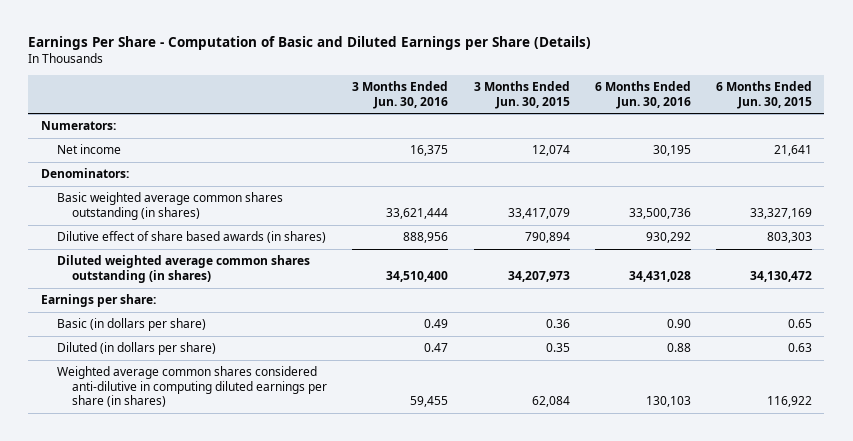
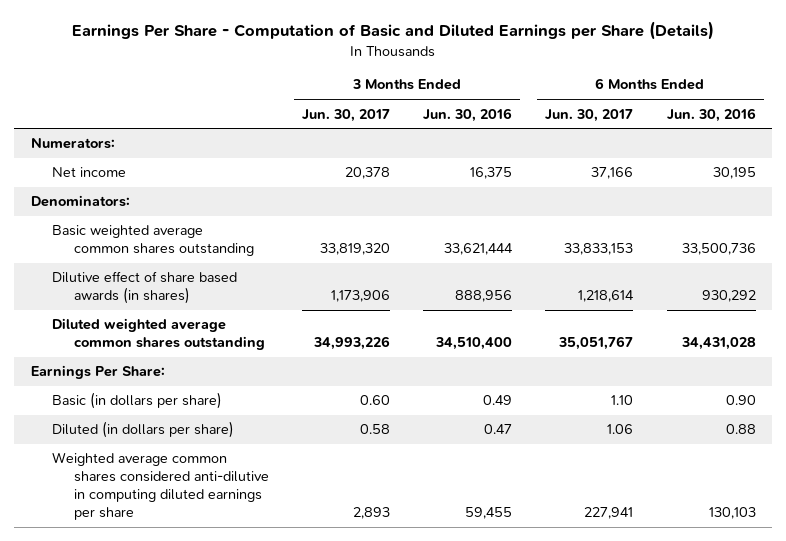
[473,80,570,109] 3 Months Ended Jun. 30, 2015 -> none
[715,80,812,109] 6 Months Ended Jun. 30, 2015 -> none
none -> [301,108,390,122] Jun. 30, 2017
none -> [545,108,634,122] Jun. 30, 2017
[56,192,283,220] Basic weighted average common shares outstanding (in shares) -> [52,225,254,257] Basic weighted average common shares outstanding
[56,255,310,283] Diluted weighted average common shares outstanding (in shares) -> [52,318,265,351] Diluted weighted average common shares outstanding
[40,294,156,308] Earnings per share: -> [30,365,165,380] Earnings Per Share:
[56,366,328,408] Weighted average common shares considered anti-dilutive in computing diluted earnings per share (in shares) -> [52,452,269,520] Weighted average common shares considered anti-dilutive in computing diluted earnings per share

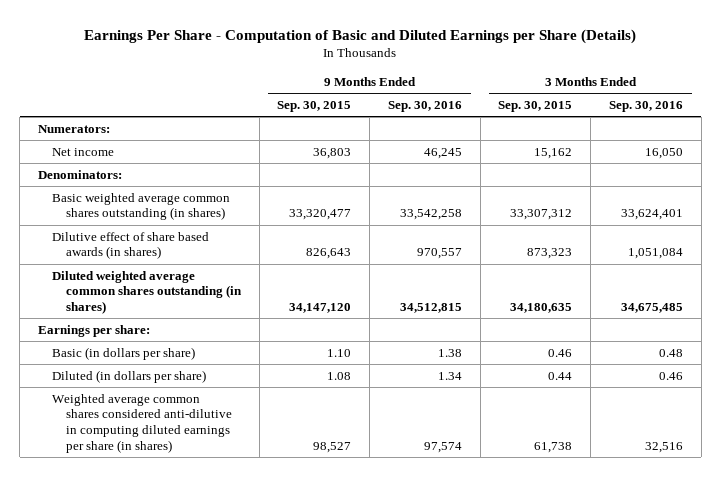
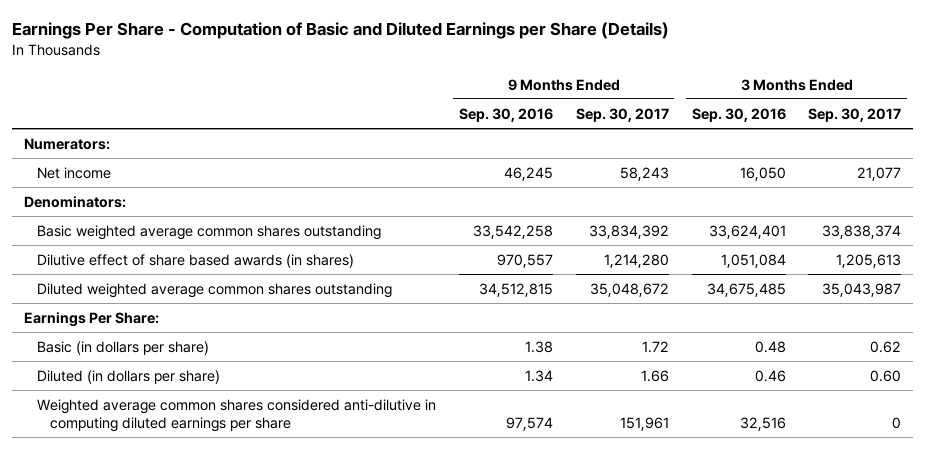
[277,101,352,113] Sep. 30, 2015 -> none
[498,101,573,113] Sep. 30, 2015 -> none
none -> [575,107,669,122] Sep. 30, 2017
none -> [808,107,902,122] Sep. 30, 2017
[51,192,230,221] Basic weighted average common shares outstanding (in shares) -> [36,224,381,240] Basic weighted average common shares outstanding
[51,270,242,314] Diluted weighted average common shares outstanding (in shares) -> [36,282,392,298] Diluted weighted average common shares outstanding
[37,324,150,337] Earnings per share: -> [23,311,159,327] Earnings Per Share:
[51,393,232,453] Weighted average common shares considered anti-dilutive in computing diluted earnings per share (in shares) -> [36,398,436,432] Weighted average common shares considered anti-dilutive in computing diluted earnings per share

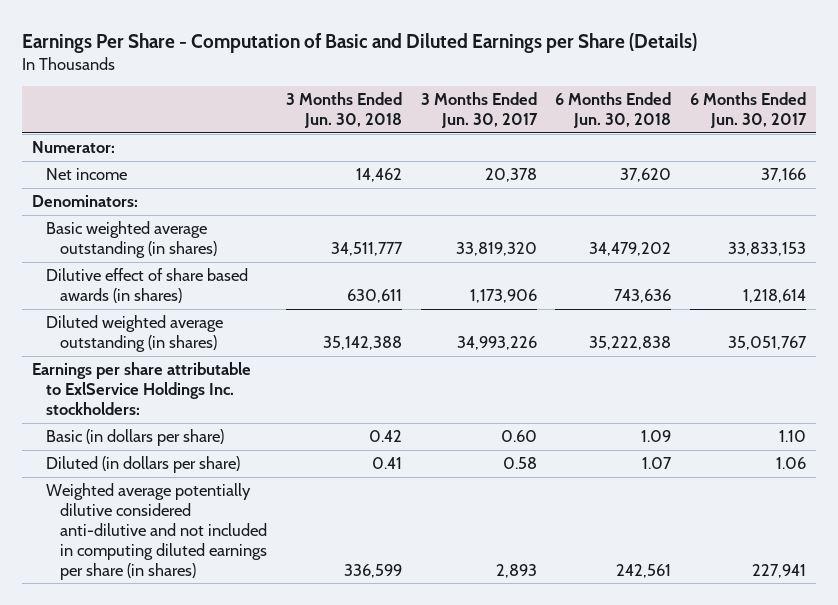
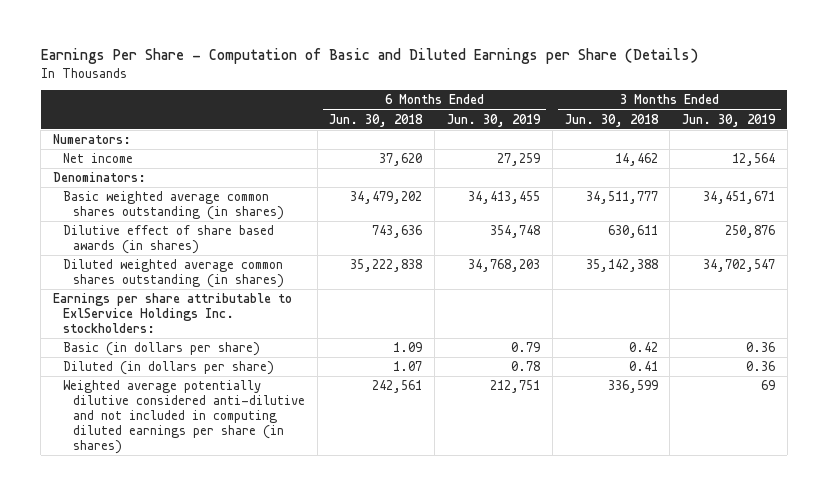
[420,91,538,128] 3 Months Ended Jun. 30, 2017 -> none
[690,91,808,128] 6 Months Ended Jun. 30, 2017 -> none
none -> [446,113,541,127] Jun. 30, 2019
none -> [682,113,777,127] Jun. 30, 2019
[31,141,115,154] Numerator: -> [52,134,131,145] Numerators:
[45,221,218,258] Basic weighted average outstanding (in shares) -> [62,191,284,221] Basic weighted average common shares outstanding (in shares)
[45,315,223,352] Diluted weighted average outstanding (in shares) -> [62,259,284,289] Diluted weighted average common shares outstanding (in shares)

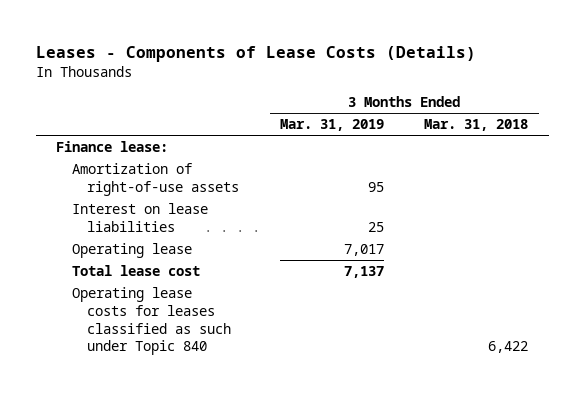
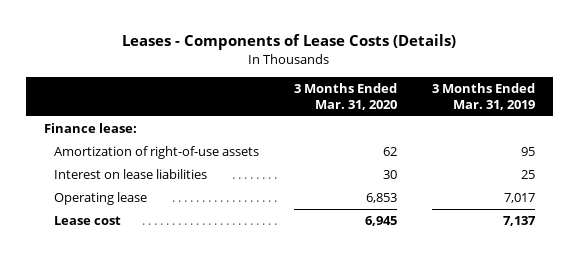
[424,119,529,132] Mar. 31, 2018 -> none
none -> [294,82,398,110] 3 Months Ended Mar. 31, 2020
[71,287,232,356] Operating lease costs for leases classified as such under Topic 840 -> none
[71,265,200,277] Total lease cost -> [53,216,121,226] Lease cost

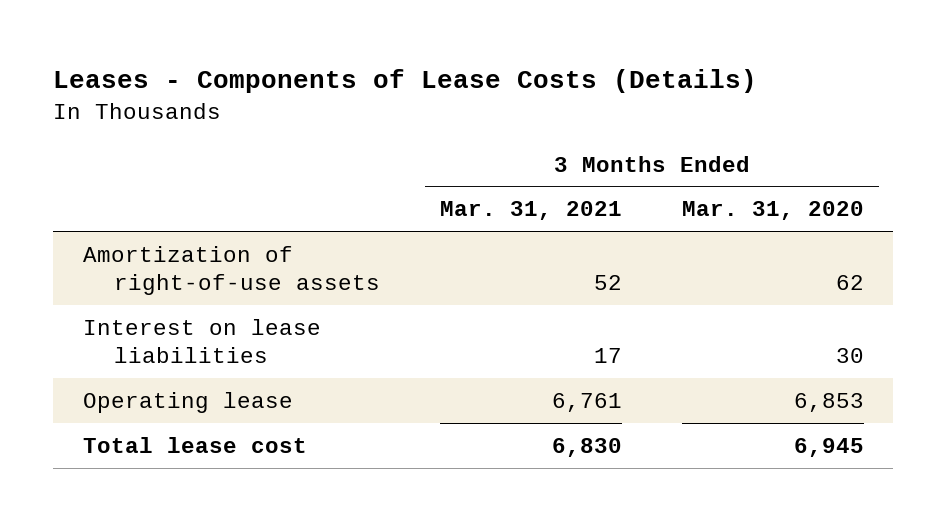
[432,82,536,110] 3 Months Ended Mar. 31, 2019 -> none
none -> [440,201,623,221] Mar. 31, 2021
[43,123,137,134] Finance lease: -> none
[53,216,121,226] Lease cost -> [82,436,307,453] Total lease cost

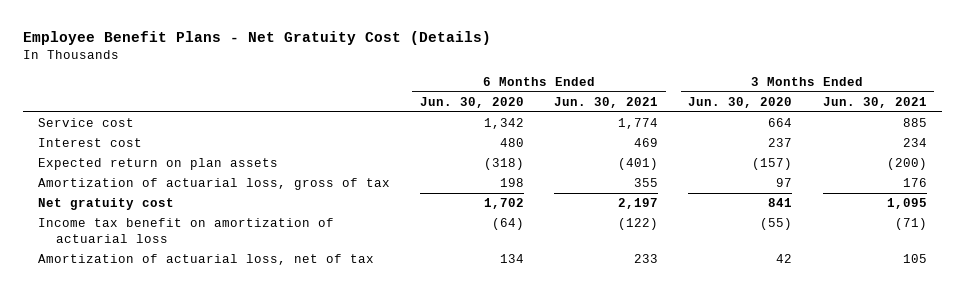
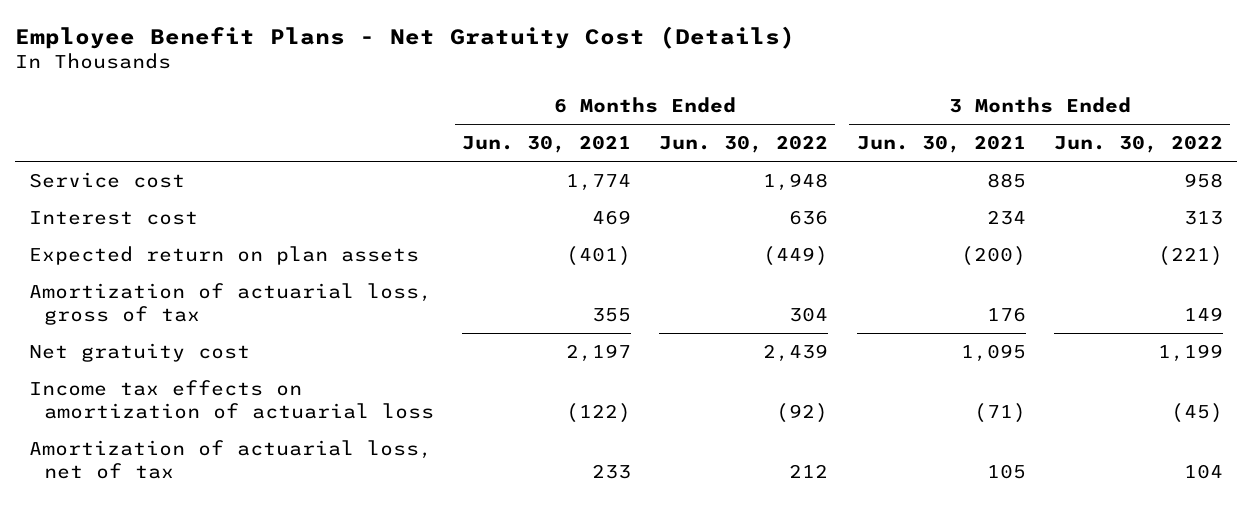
[419,96,524,108] Jun. 30, 2020 -> none
[688,96,793,108] Jun. 30, 2020 -> none
none -> [659,135,829,154] Jun. 30, 2022
none -> [1053,135,1223,154] Jun. 30, 2022
[37,218,334,244] Income tax benefit on amortization of actuarial loss -> [29,380,434,420] Income tax effects on amortization of actuarial loss

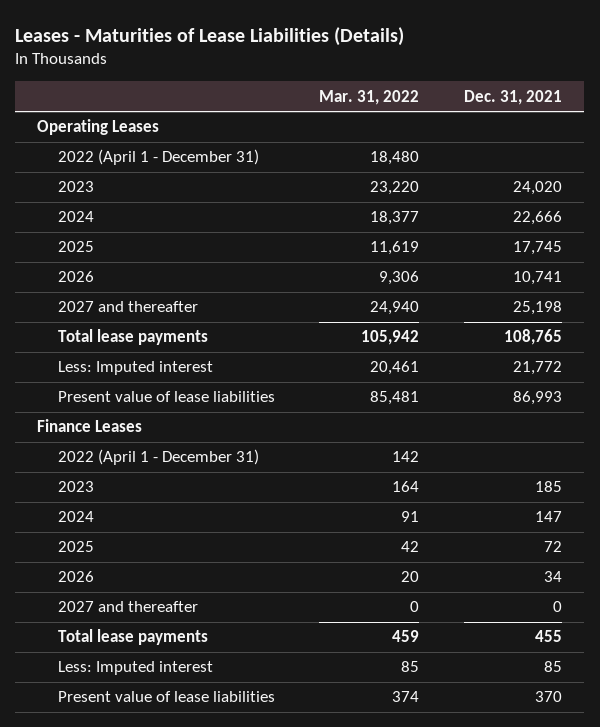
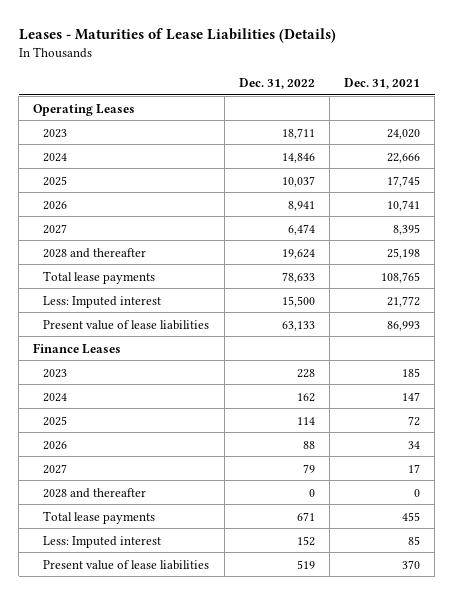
[319,89,420,105] Mar. 31, 2022 -> none
none -> [238,77,315,89] Dec. 31, 2022
[57,149,259,166] 2022 (April 1 - December 31) -> none
none -> [43,223,68,234] 2027
[57,301,198,313] 2027 and thereafter -> [43,247,147,258] 2028 and thereafter
[57,449,259,466] 2022 (April 1 - December 31) -> none
none -> [43,463,68,474] 2027
[57,601,198,613] 2027 and thereafter -> [43,487,147,498] 2028 and thereafter

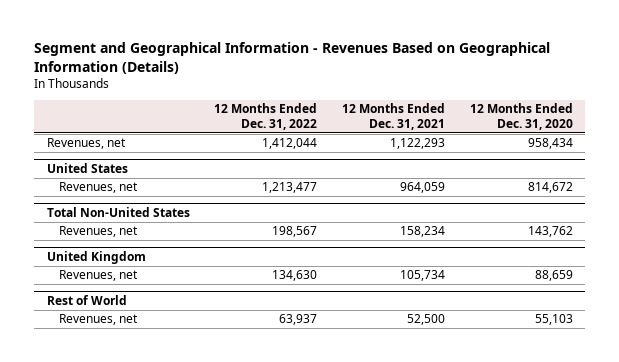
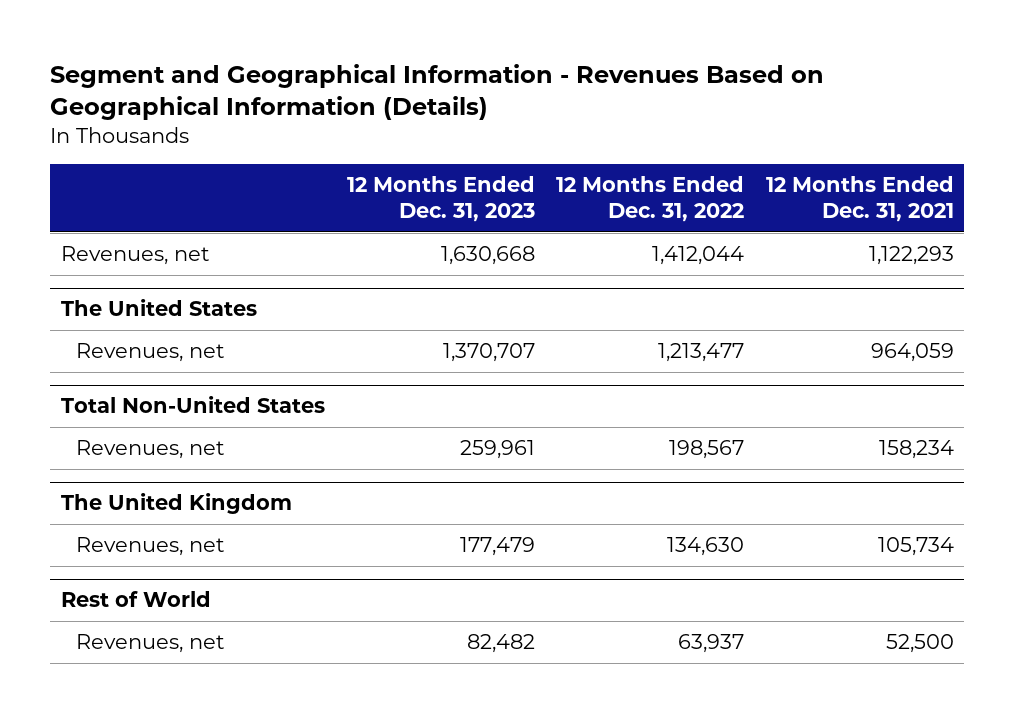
[469,103,573,131] 12 Months Ended Dec. 31, 2020 -> none
none -> [346,176,535,223] 12 Months Ended Dec. 31, 2023
[46,162,128,173] United States -> [61,299,258,317] The United States
[46,250,146,264] United Kingdom -> [61,493,293,515] The United Kingdom

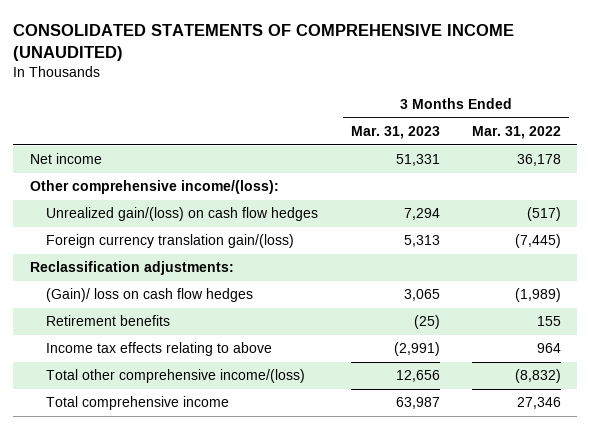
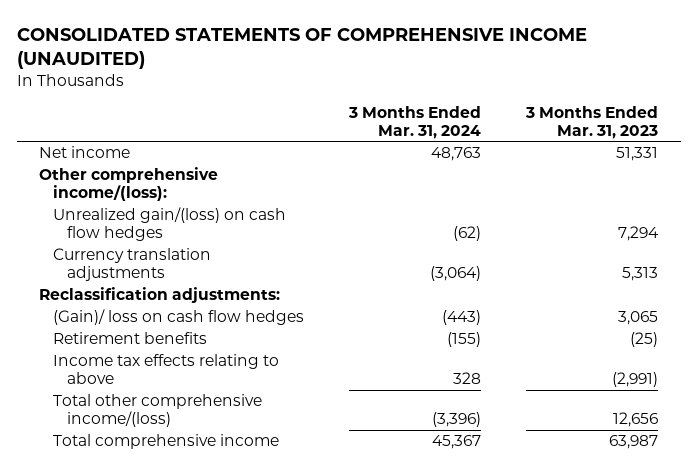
[471,126,561,140] Mar. 31, 2022 -> none
none -> [348,105,482,139] 3 Months Ended Mar. 31, 2024
[46,234,295,249] Foreign currency translation gain/(loss) -> [53,248,212,282] Currency translation adjustments

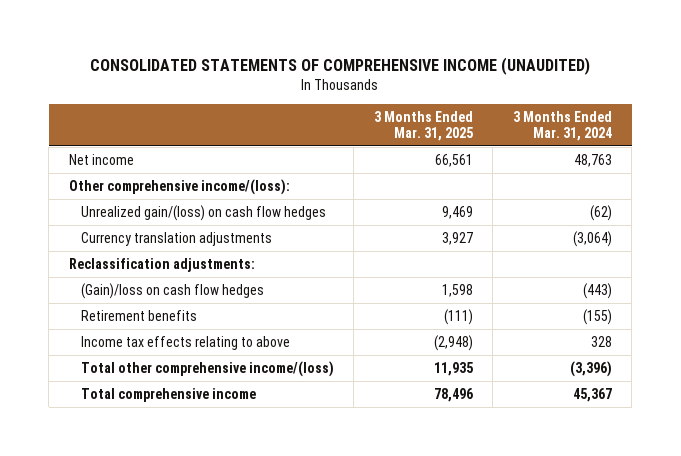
[525,105,659,139] 3 Months Ended Mar. 31, 2023 -> none
none -> [373,110,473,142] 3 Months Ended Mar. 31, 2025
[53,309,305,326] (Gain)/ loss on cash flow hedges -> [80,282,264,299] (Gain)/loss on cash flow hedges

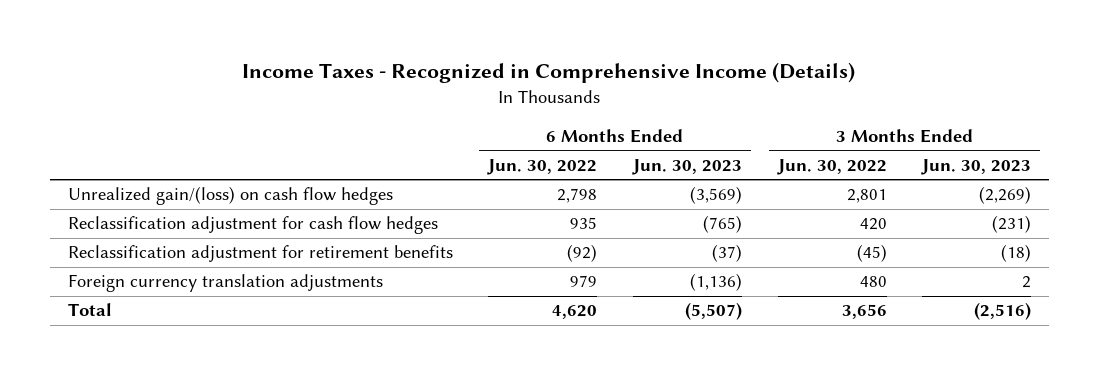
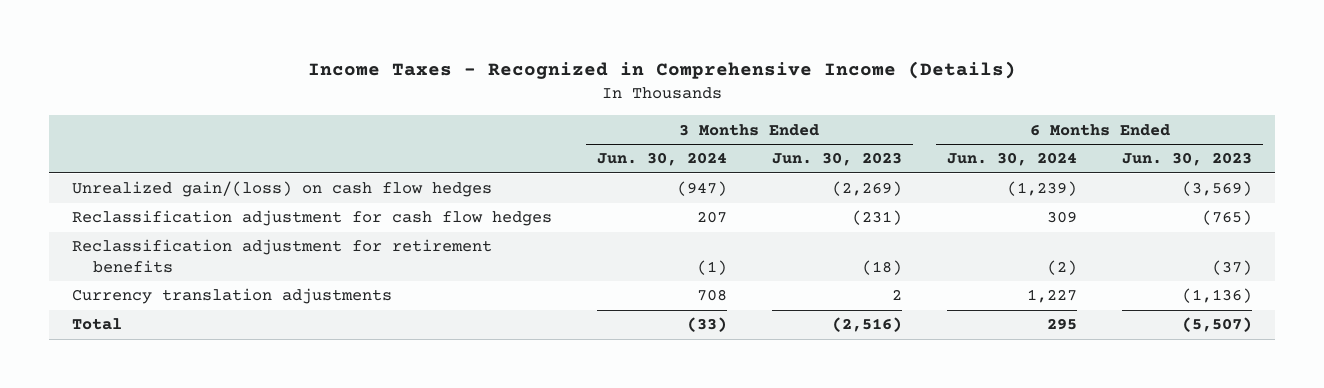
[487,158,598,175] Jun. 30, 2022 -> none
[776,158,887,175] Jun. 30, 2022 -> none
none -> [596,152,727,167] Jun. 30, 2024
none -> [946,152,1077,167] Jun. 30, 2024
[67,274,383,293] Foreign currency translation adjustments -> [71,288,392,305] Currency translation adjustments

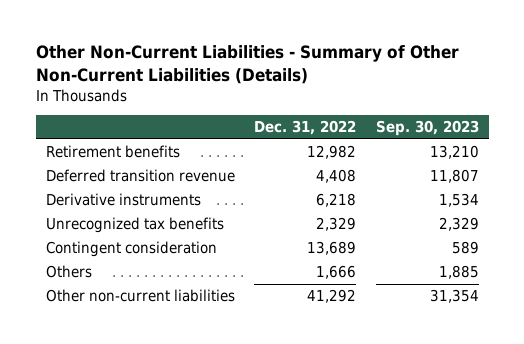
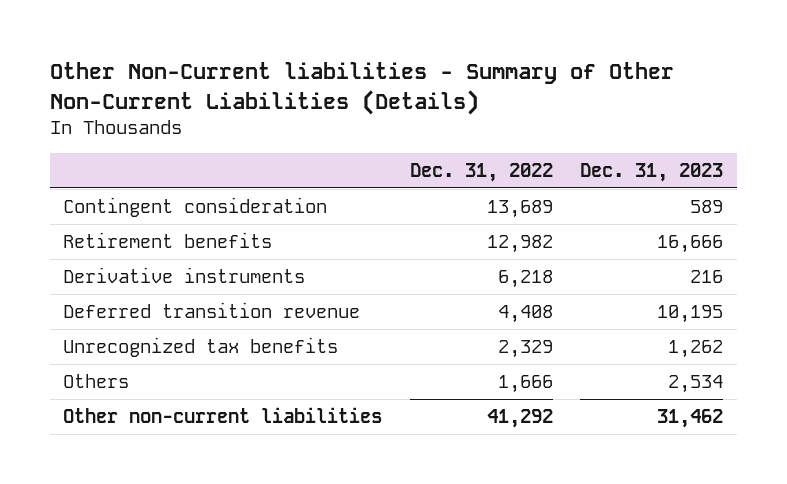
[35,45,459,84] Other Non-Current Liabilities - Summary of Other Non-Current Liabilities (Details) -> [49,62,674,115] Other Non-Current liabilities - Summary of Other Non-Current Liabilities (Details)
[375,120,479,137] Sep. 30, 2023 -> none
none -> [580,163,724,183] Dec. 31, 2023
[45,241,217,258] Contingent consideration -> [63,196,328,217] Contingent consideration
[45,169,235,183] Deferred transition revenue -> [63,301,361,318] Deferred transition revenue

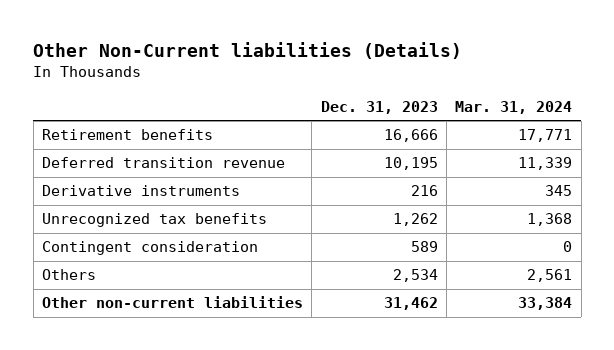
[49,62,674,115] Other Non-Current liabilities - Summary of Other Non-Current Liabilities (Details) -> [33,41,463,59] Other Non-Current liabilities (Details)
[409,163,553,183] Dec. 31, 2022 -> none
none -> [455,101,573,115] Mar. 31, 2024
[63,266,306,283] Derivative instruments -> [41,185,240,197] Derivative instruments
[63,196,328,217] Contingent consideration -> [41,241,258,256] Contingent consideration

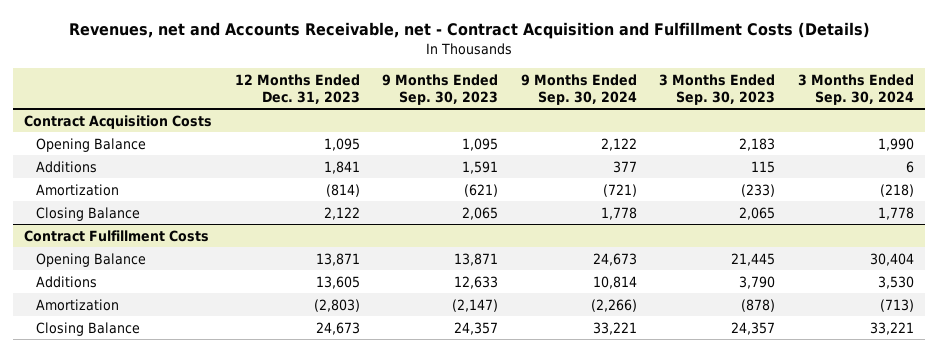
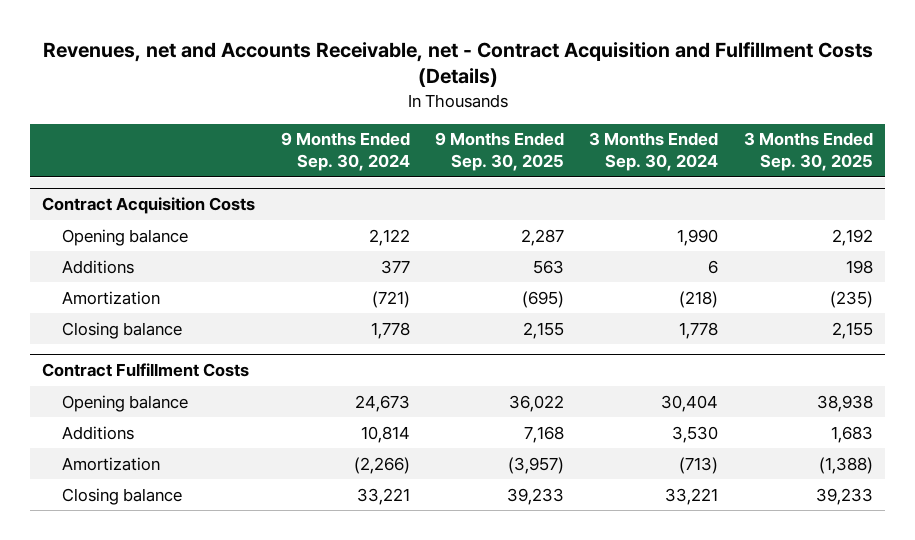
[234,73,360,105] 12 Months Ended Dec. 31, 2023 -> none
[382,73,499,106] 9 Months Ended Sep. 30, 2023 -> none
[659,73,776,106] 3 Months Ended Sep. 30, 2023 -> none
none -> [435,132,565,172] 9 Months Ended Sep. 30, 2025
none -> [743,132,873,172] 3 Months Ended Sep. 30, 2025
[36,137,147,152] Opening Balance -> [62,228,189,246] Opening balance
[36,206,141,221] Closing Balance -> [62,321,183,339] Closing balance
[36,252,147,267] Opening Balance -> [62,394,189,412] Opening balance
[36,321,141,336] Closing Balance -> [62,487,183,505] Closing balance

